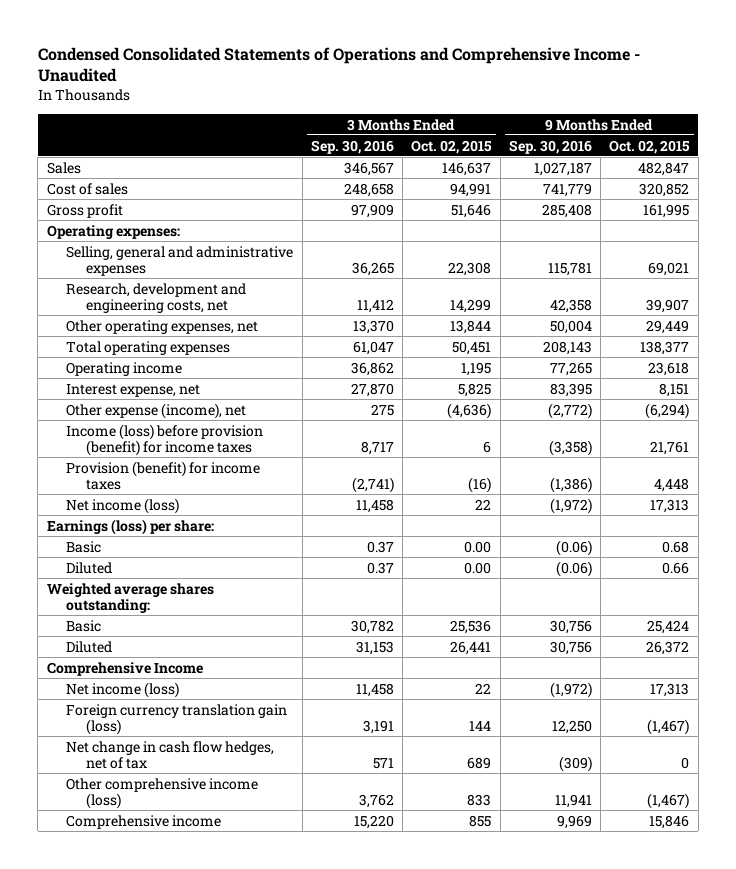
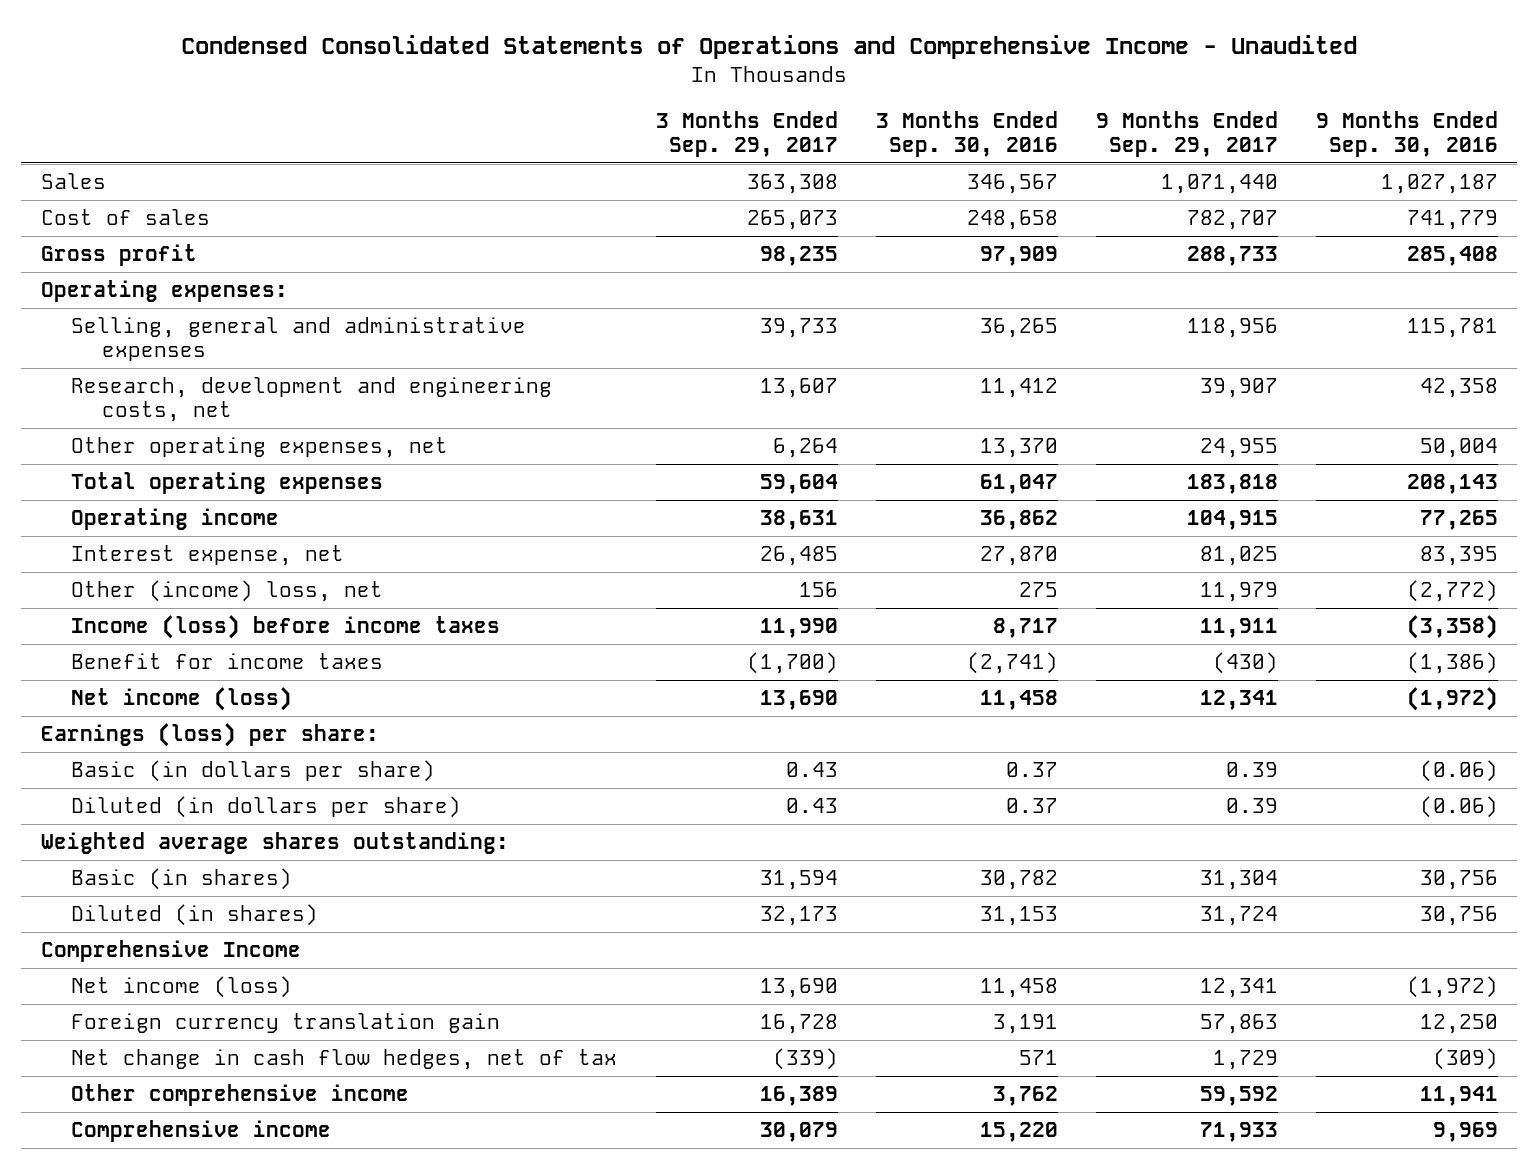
[411,139,493,154] Oct. 02, 2015 -> none
[609,139,691,154] Oct. 02, 2015 -> none
none -> [655,111,838,158] 3 Months Ended Sep. 29, 2017
none -> [1096,111,1279,158] 9 Months Ended Sep. 29, 2017
[66,402,247,419] Other expense (income), net -> [71,580,384,603] Other (income) loss, net
[66,423,264,456] Income (loss) before provision (benefit) for income taxes -> [71,615,501,640] Income (loss) before income taxes
[66,460,261,490] Provision (benefit) for income taxes -> [71,653,384,670] Benefit for income taxes
[66,540,102,553] Basic -> [71,760,436,783] Basic (in dollars per share)
[66,561,113,574] Diluted -> [71,796,462,819] Diluted (in dollars per share)
[66,619,102,632] Basic -> [71,868,293,891] Basic (in shares)
[66,640,113,653] Diluted -> [71,904,319,927] Diluted (in shares)
[66,703,288,735] Foreign currency translation gain (loss) -> [71,1013,501,1034] Foreign currency translation gain
[66,777,259,809] Other comprehensive income (loss) -> [71,1084,410,1107] Other comprehensive income

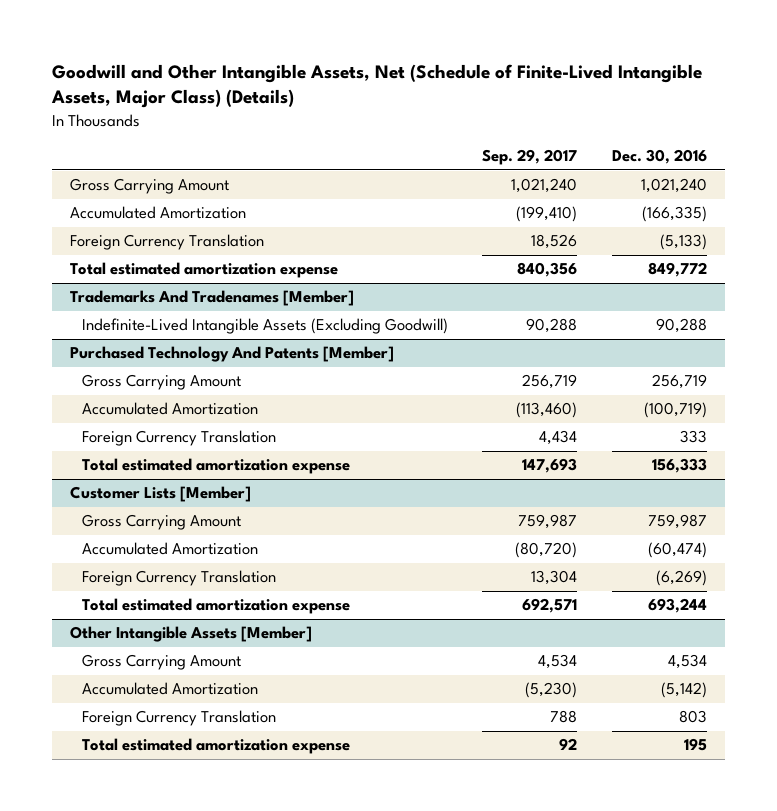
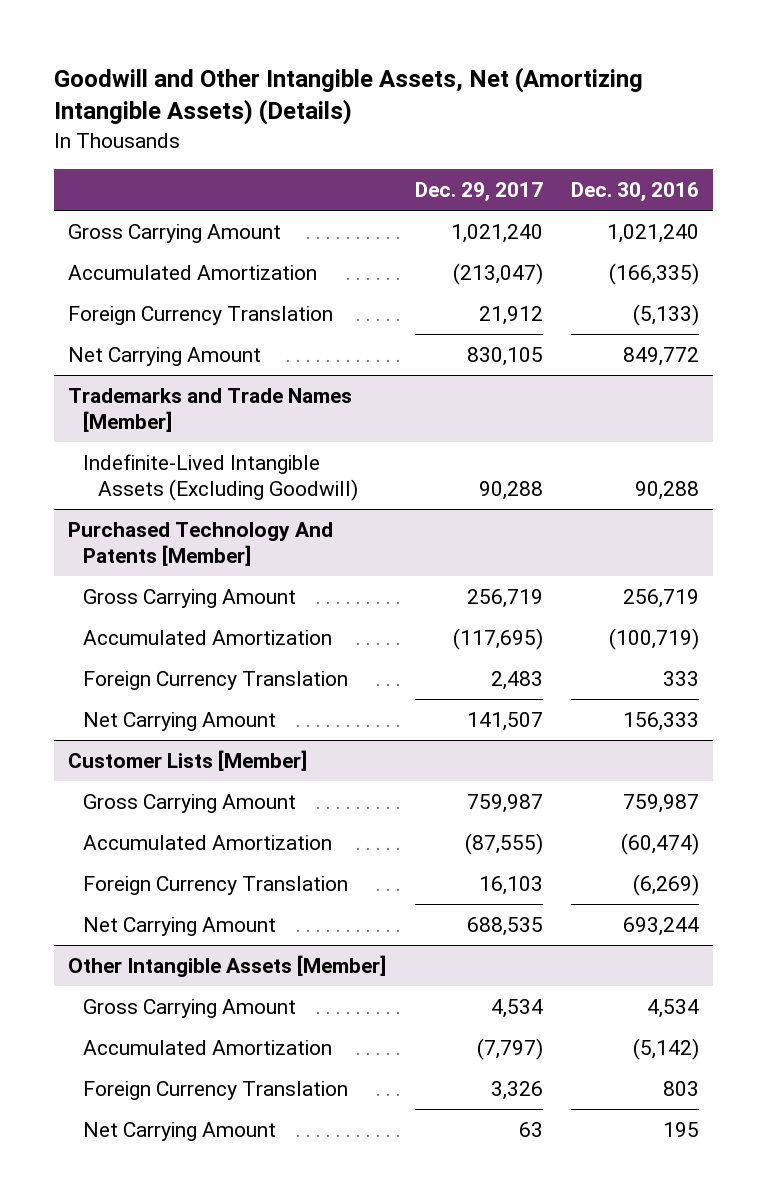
[51,63,703,109] Goodwill and Other Intangible Assets, Net (Schedule of Finite-Lived Intangible Assets, Major Class) (Details) -> [54,66,644,126] Goodwill and Other Intangible Assets, Net (Amortizing Intangible Assets) (Details)
[482,149,578,166] Sep. 29, 2017 -> none
none -> [414,181,543,202] Dec. 29, 2017
[69,262,338,279] Total estimated amortization expense -> [68,347,262,367] Net Carrying Amount
[69,290,354,307] Trademarks And Tradenames [Member] -> [68,388,353,433] Trademarks and Trade Names [Member]
[81,458,350,475] Total estimated amortization expense -> [83,712,277,732] Net Carrying Amount
[81,598,350,615] Total estimated amortization expense -> [83,917,277,937] Net Carrying Amount
[81,738,350,755] Total estimated amortization expense -> [83,1122,277,1142] Net Carrying Amount

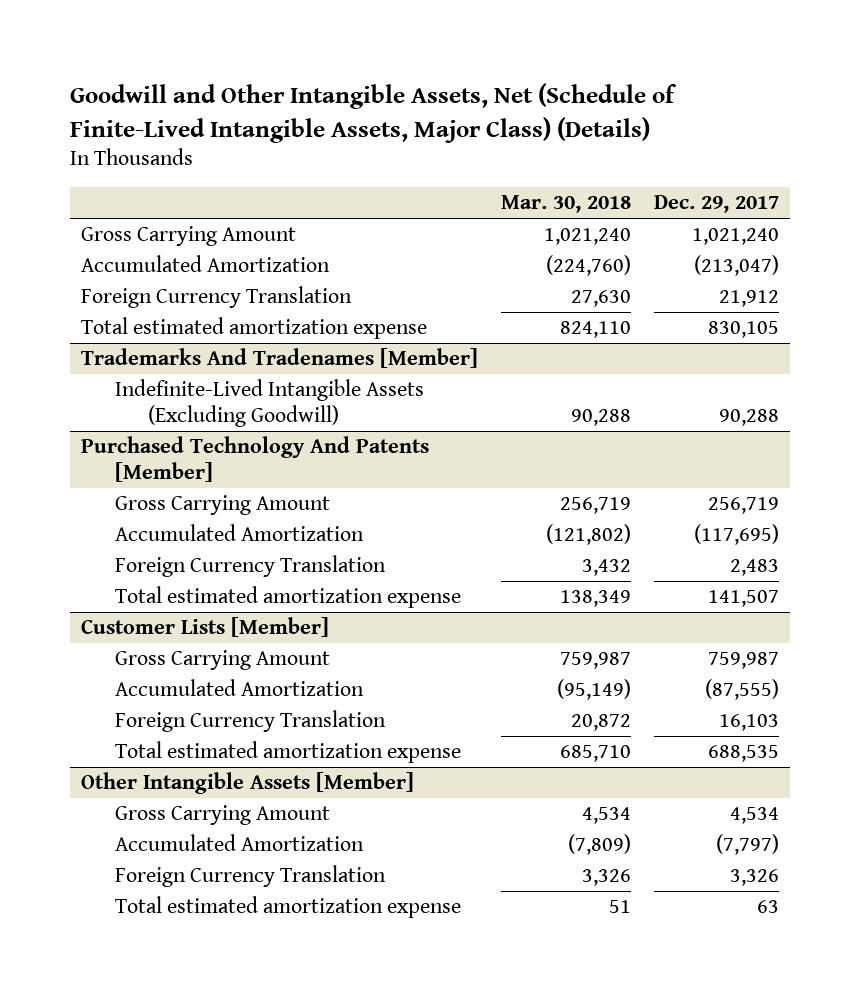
[54,66,644,126] Goodwill and Other Intangible Assets, Net (Amortizing Intangible Assets) (Details) -> [70,83,678,143] Goodwill and Other Intangible Assets, Net (Schedule of Finite-Lived Intangible Assets, Major Class) (Details)
[571,181,700,202] Dec. 30, 2016 -> none
none -> [501,195,632,214] Mar. 30, 2018
[68,347,262,367] Net Carrying Amount -> [81,317,428,340] Total estimated amortization expense
[68,388,353,433] Trademarks and Trade Names [Member] -> [81,348,479,369] Trademarks And Tradenames [Member]
[83,712,277,732] Net Carrying Amount -> [114,586,461,609] Total estimated amortization expense
[83,917,277,937] Net Carrying Amount -> [114,741,461,764] Total estimated amortization expense
[83,1122,277,1142] Net Carrying Amount -> [114,896,461,919] Total estimated amortization expense

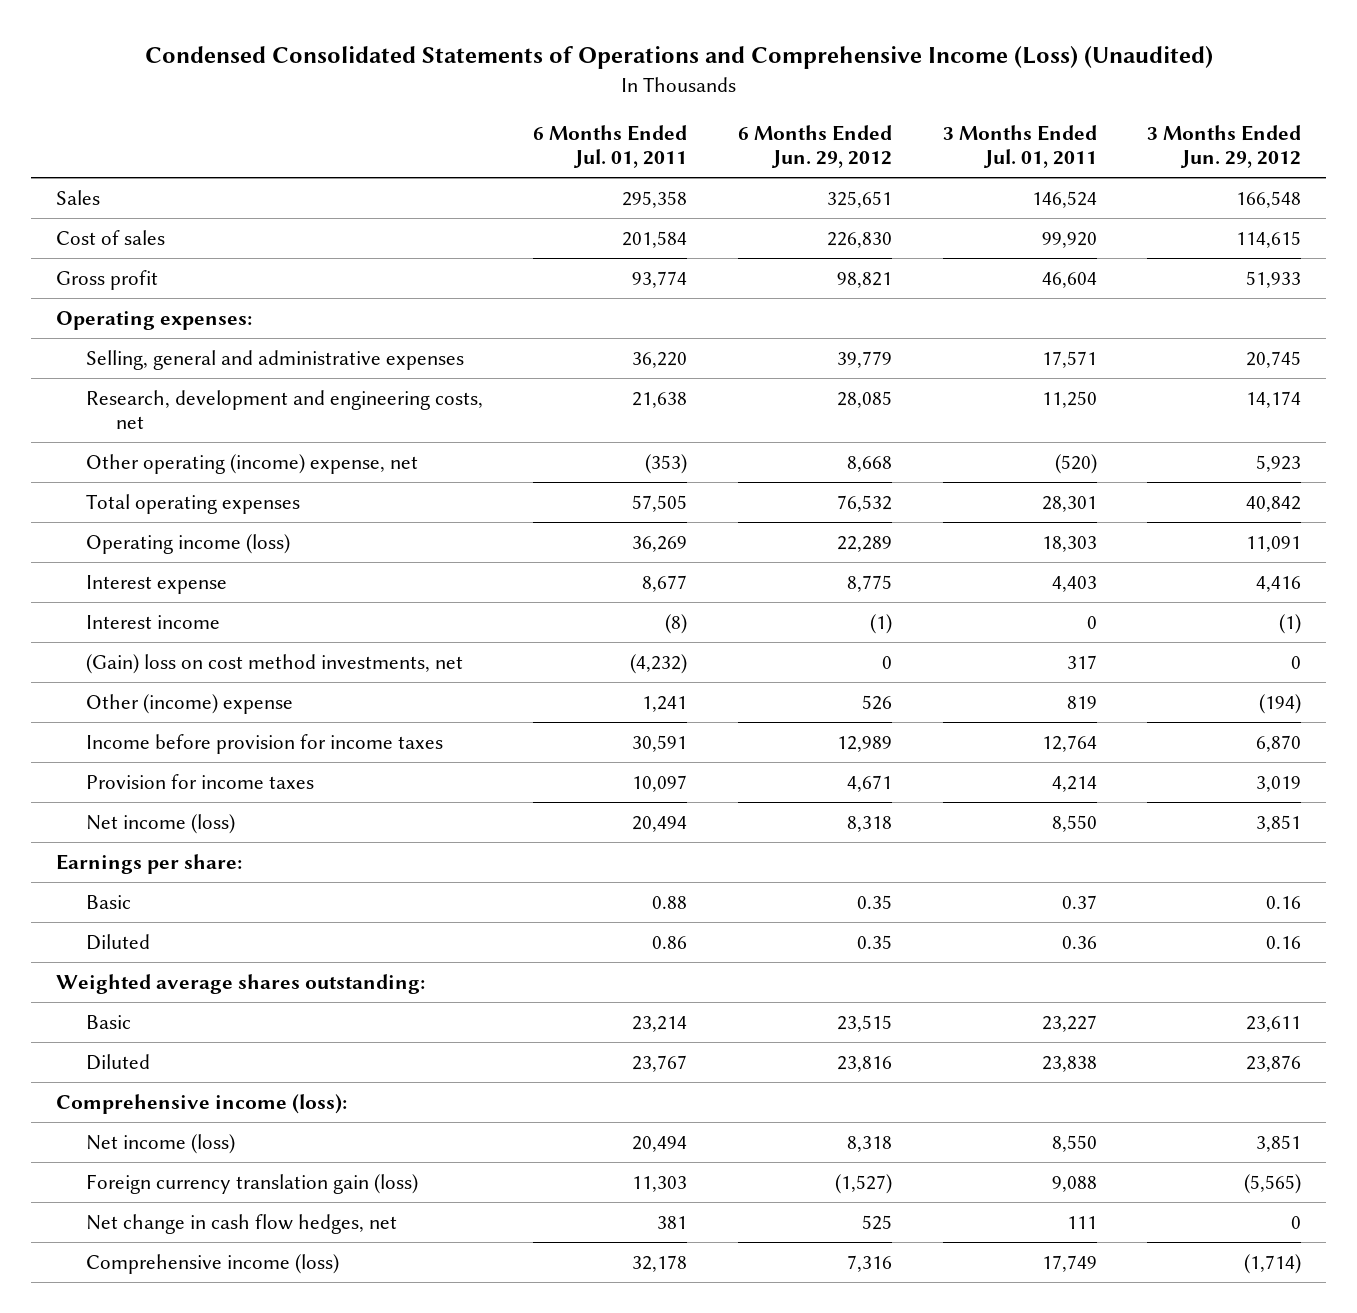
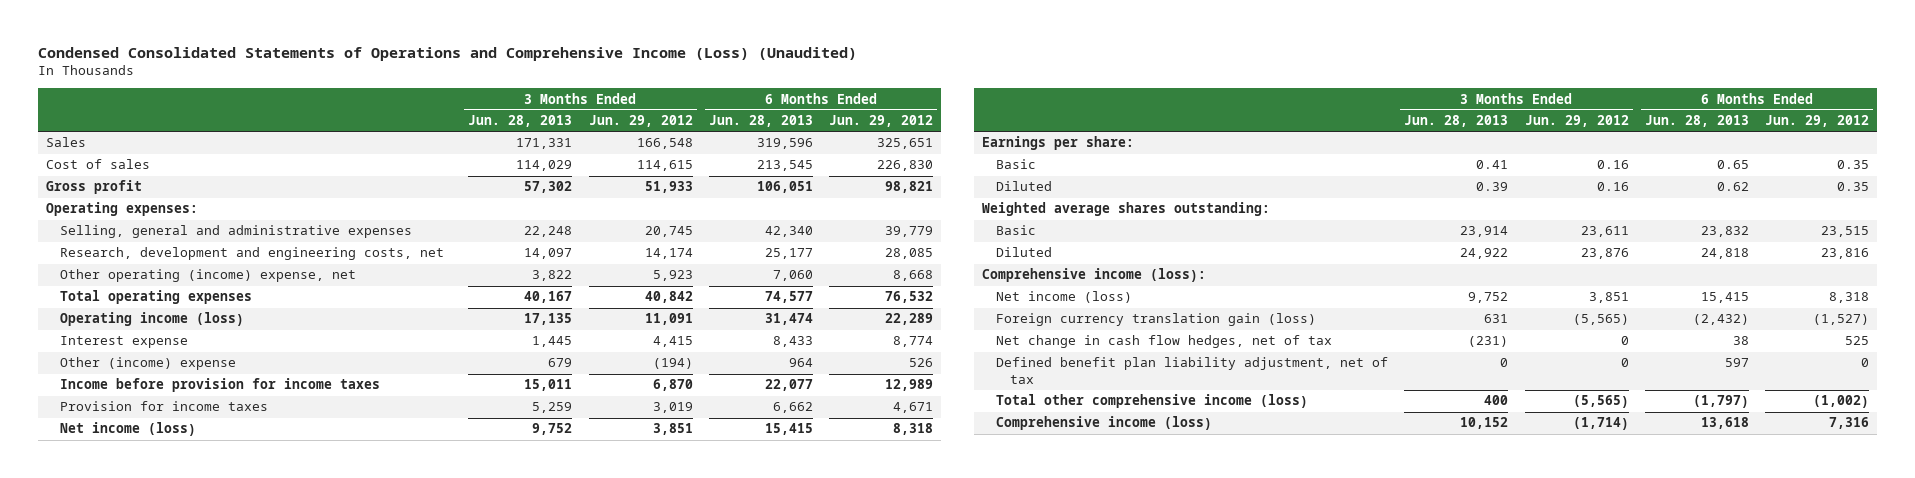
[533,124,688,169] 6 Months Ended Jul. 01, 2011 -> none
[942,124,1097,169] 3 Months Ended Jul. 01, 2011 -> none
none -> [468,115,573,128] Jun. 28, 2013
none -> [708,115,813,128] Jun. 28, 2013
[85,614,220,629] Interest income -> none
[85,653,463,674] (Gain) loss on cost method investments, net -> none
[846,574,892,592] 8,775 -> [893,336,934,348] 8,774
[1256,575,1302,592] 4,416 -> [652,336,693,348] 4,415
[85,1213,397,1234] Net change in cash flow hedges, net -> [995,335,1332,349] Net change in cash flow hedges, net of tax
none -> [995,357,1388,384] Defined benefit plan liability adjustment, net of tax
none -> [995,394,1308,409] Total other comprehensive income (loss)

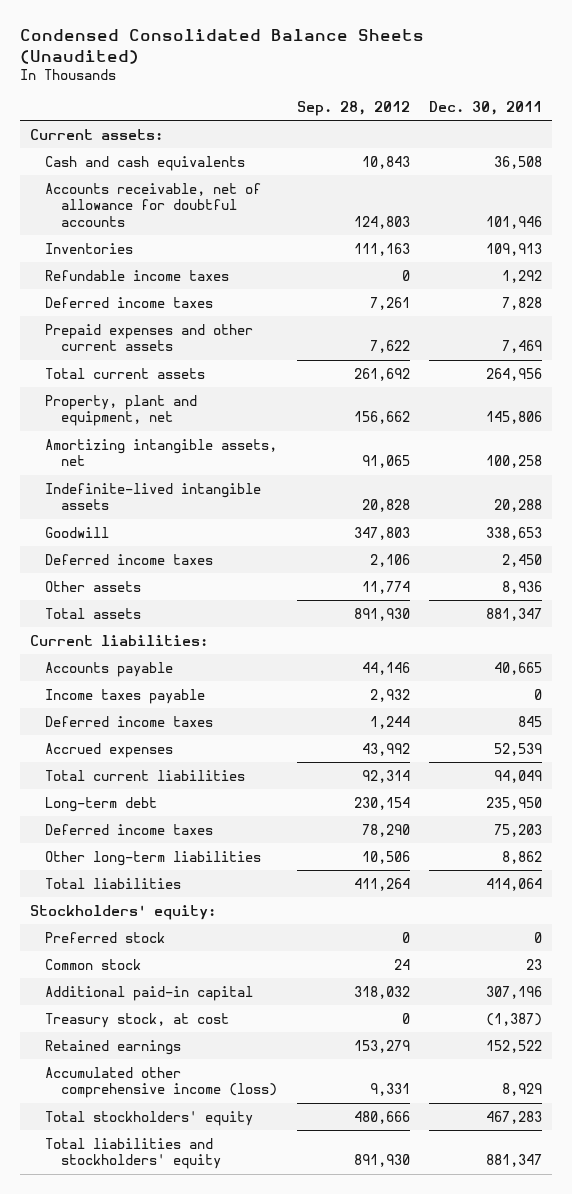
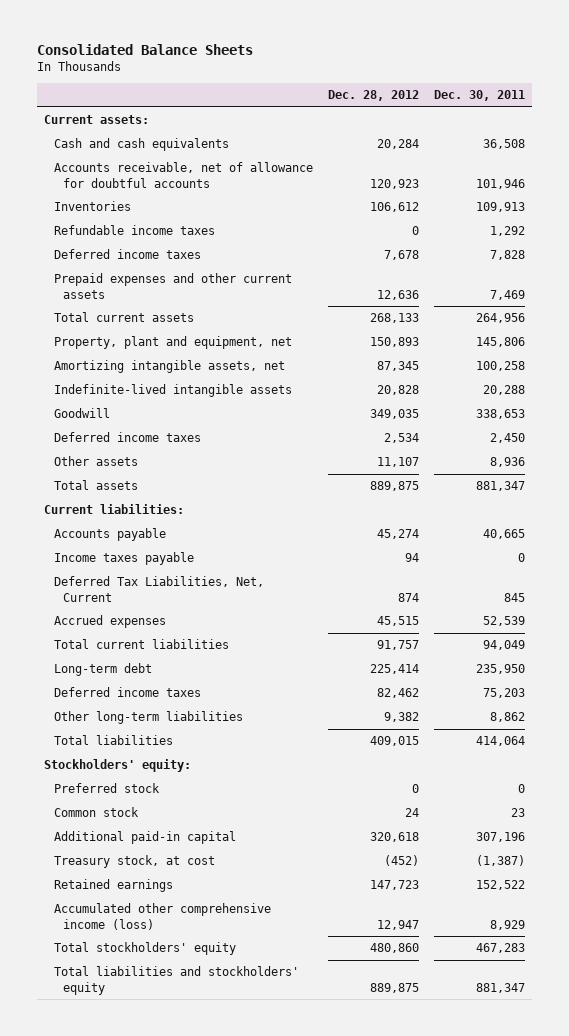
[20,29,425,64] Condensed Consolidated Balance Sheets (Unaudited) -> [36,44,253,56] Consolidated Balance Sheets
[296,101,410,117] Sep. 28, 2012 -> none
none -> [327,90,419,102] Dec. 28, 2012
[45,715,214,727] Deferred income taxes -> [53,576,264,602] Deferred Tax Liabilities, Net, Current

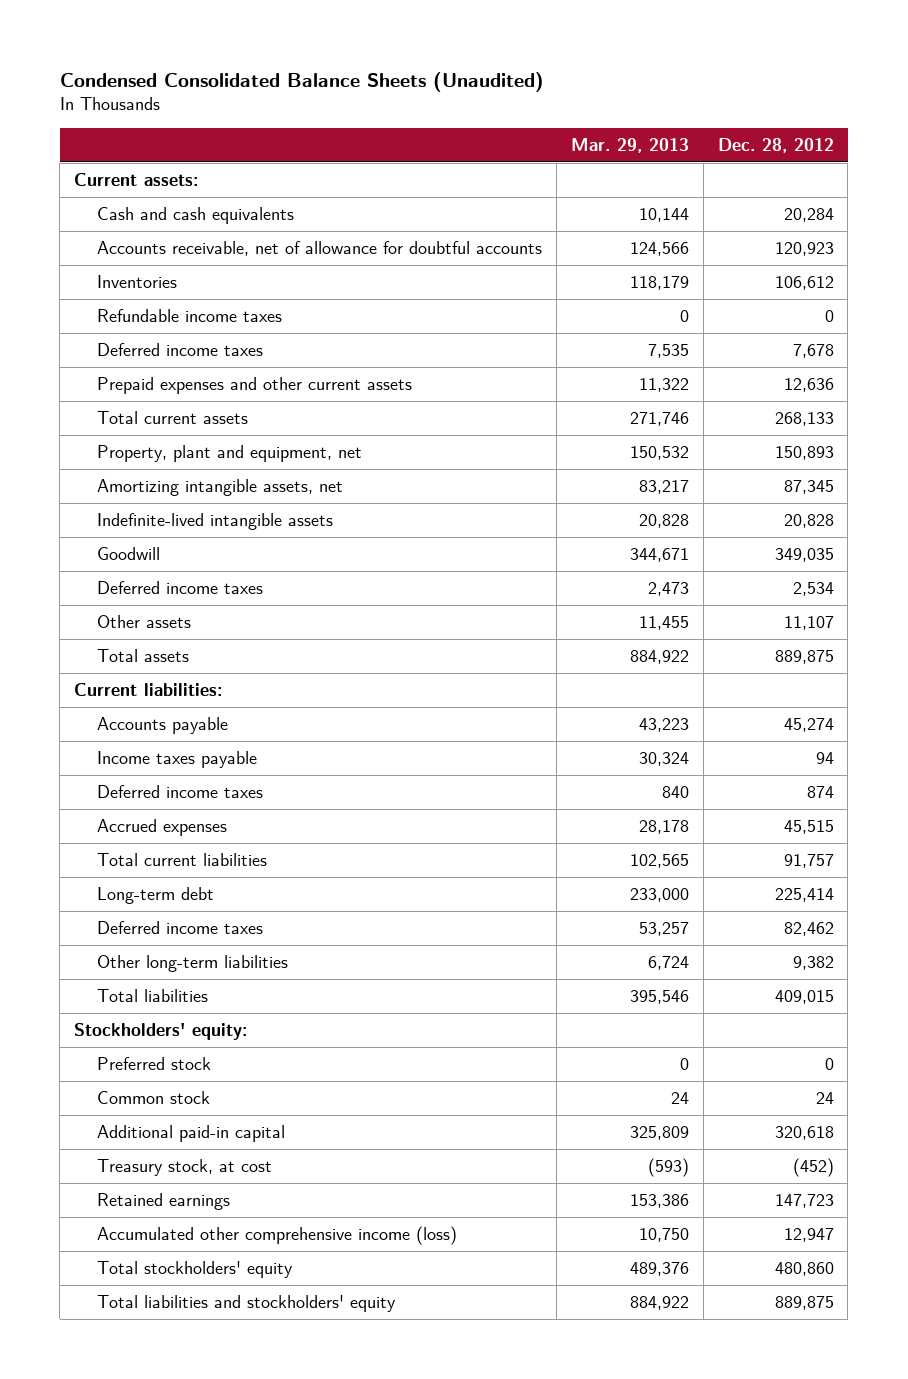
[36,44,253,56] Consolidated Balance Sheets -> [59,71,544,92] Condensed Consolidated Balance Sheets (Unaudited)
[433,90,525,102] Dec. 30, 2011 -> none
none -> [570,137,689,153] Mar. 29, 2013
[53,576,264,602] Deferred Tax Liabilities, Net, Current -> [96,785,263,799] Deferred income taxes

